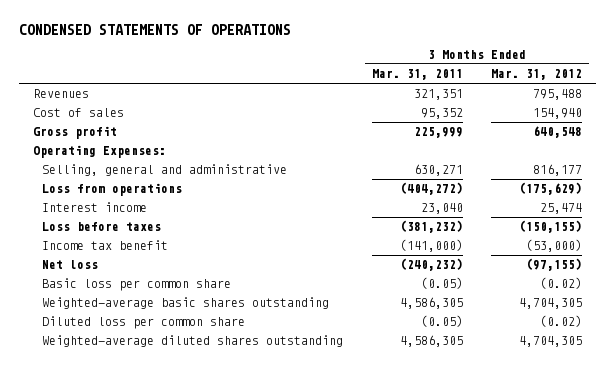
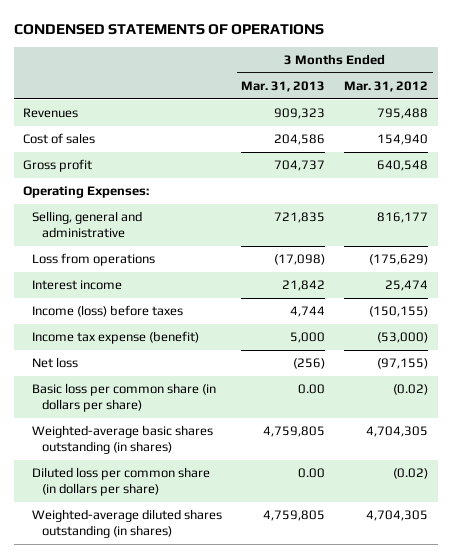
[371,69,463,81] Mar. 31, 2011 -> none
none -> [241,81,326,93] Mar. 31, 2013
[42,222,162,232] Loss before taxes -> [32,305,184,318] Income (loss) before taxes
[42,240,169,251] Income tax benefit -> [32,331,200,345] Income tax expense (benefit)
[42,278,232,292] Basic loss per common share -> [32,383,217,413] Basic loss per common share (in dollars per share)
[42,297,330,310] Weighted-average basic shares outstanding -> [32,425,214,455] Weighted-average basic shares outstanding (in shares)
[42,316,246,330] Diluted loss per common share -> [32,467,211,497] Diluted loss per common share (in dollars per share)
[42,335,344,348] Weighted-average diluted shares outstanding -> [32,509,223,539] Weighted-average diluted shares outstanding (in shares)

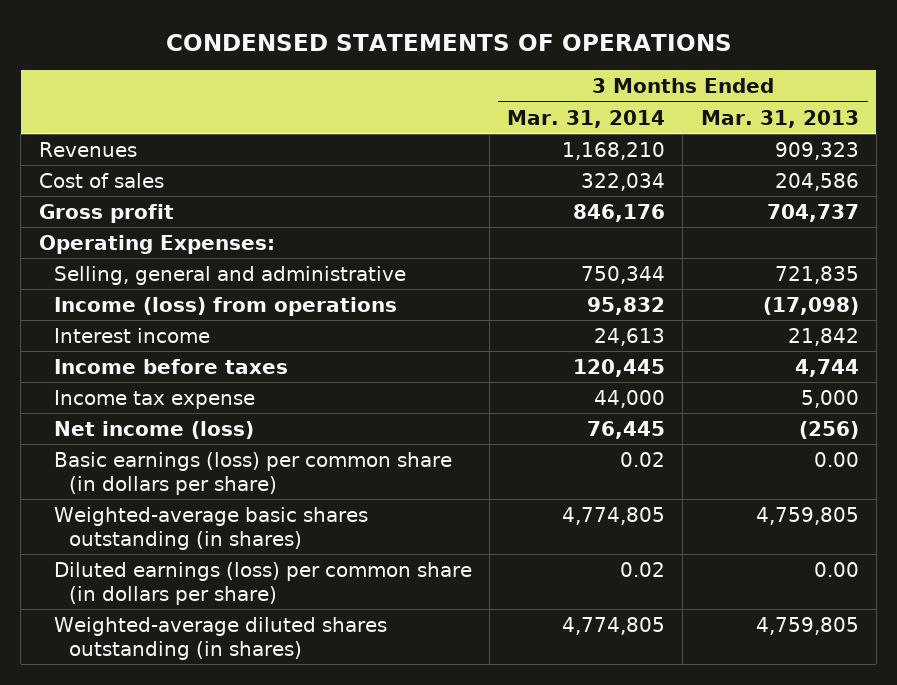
[344,81,429,93] Mar. 31, 2012 -> none
none -> [507,109,666,128] Mar. 31, 2014
[32,253,156,267] Loss from operations -> [53,296,397,316] Income (loss) from operations
[32,305,184,318] Income (loss) before taxes -> [53,358,288,374] Income before taxes
[32,331,200,345] Income tax expense (benefit) -> [53,389,255,409] Income tax expense
[32,357,79,369] Net loss -> [53,420,254,439] Net income (loss)
[32,383,217,413] Basic loss per common share (in dollars per share) -> [53,451,452,495] Basic earnings (loss) per common share (in dollars per share)
[32,467,211,497] Diluted loss per common share (in dollars per share) -> [53,561,472,605] Diluted earnings (loss) per common share (in dollars per share)

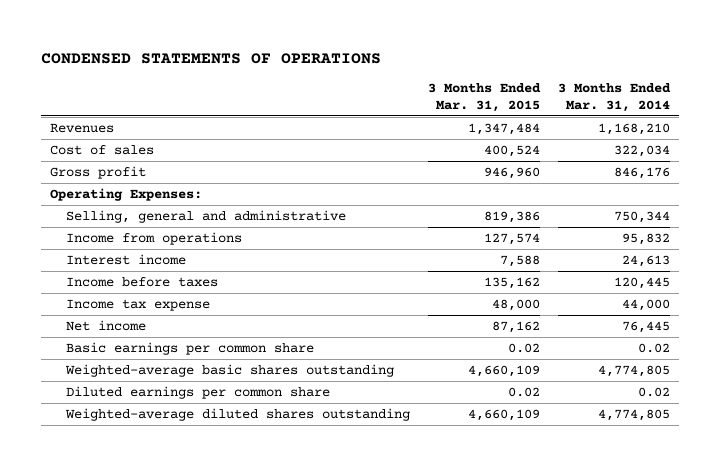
[700,109,859,128] Mar. 31, 2013 -> none
none -> [427,82,541,112] 3 Months Ended Mar. 31, 2015
[53,296,397,316] Income (loss) from operations -> [65,231,242,245] Income from operations
[53,420,254,439] Net income (loss) -> [65,319,146,331] Net income
[53,451,452,495] Basic earnings (loss) per common share (in dollars per share) -> [65,341,314,355] Basic earnings per common share
[53,506,368,550] Weighted-average basic shares outstanding (in shares) -> [64,363,394,377] Weighted-average basic shares outstanding
[53,561,472,605] Diluted earnings (loss) per common share (in dollars per share) -> [65,385,330,399] Diluted earnings per common share
[53,616,387,660] Weighted-average diluted shares outstanding (in shares) -> [64,407,410,421] Weighted-average diluted shares outstanding

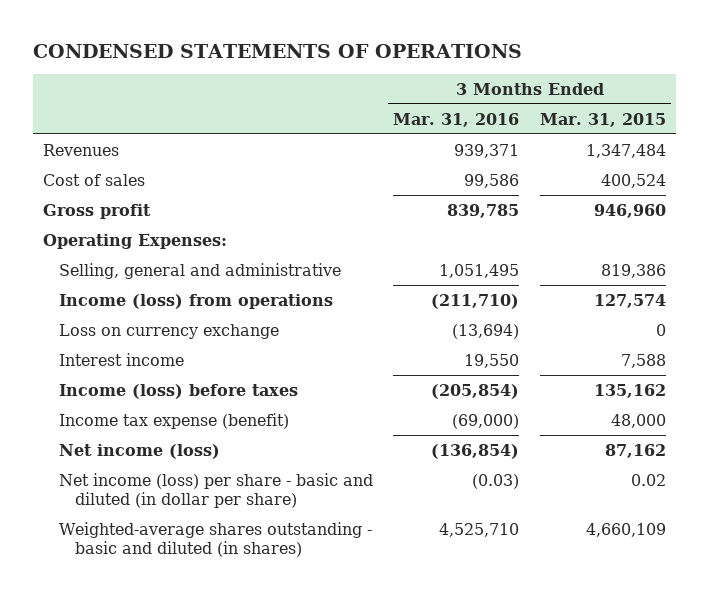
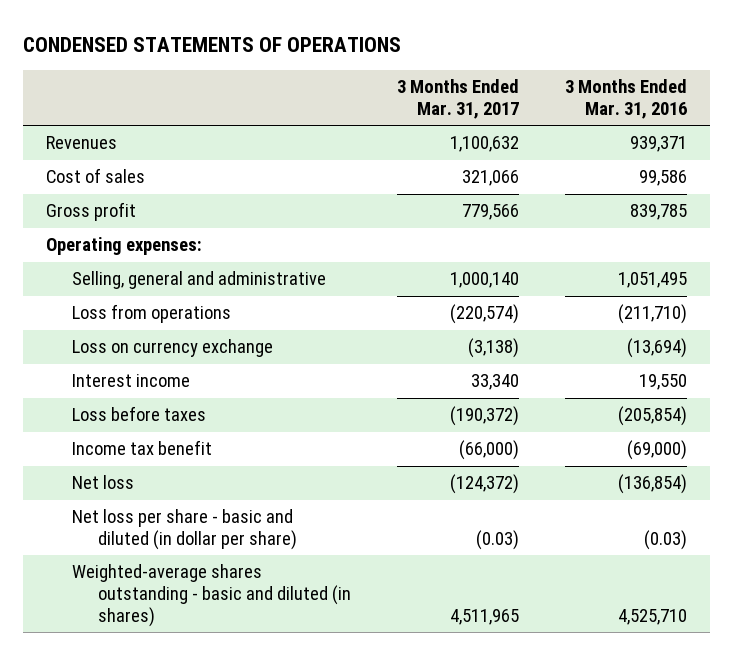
[539,112,666,127] Mar. 31, 2015 -> none
none -> [396,79,519,120] 3 Months Ended Mar. 31, 2017
[43,233,228,249] Operating Expenses: -> [46,237,203,256] Operating expenses:
[59,293,334,309] Income (loss) from operations -> [71,304,231,324] Loss from operations
[59,383,299,399] Income (loss) before taxes -> [71,406,206,422] Loss before taxes
[59,412,290,429] Income tax expense (benefit) -> [71,440,212,456] Income tax benefit
[59,443,221,459] Net income (loss) -> [71,475,134,490] Net loss
[59,472,374,509] Net income (loss) per share - basic and diluted (in dollar per share) -> [71,509,297,551] Net loss per share - basic and diluted (in dollar per share)

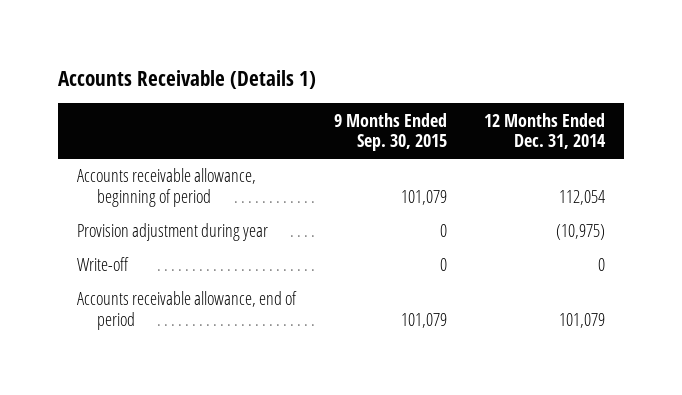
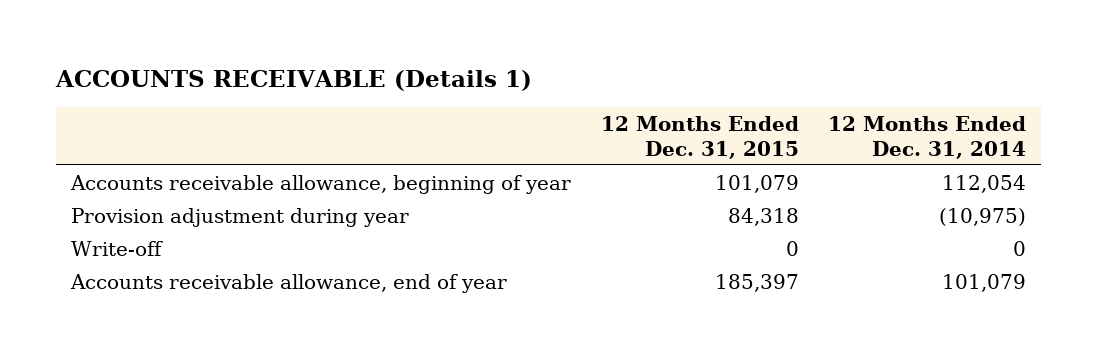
[58,69,317,89] Accounts Receivable (Details 1) -> [54,70,532,92] ACCOUNTS RECEIVABLE (Details 1)
[333,112,447,152] 9 Months Ended Sep. 30, 2015 -> none
none -> [600,116,799,159] 12 Months Ended Dec. 31, 2015
[77,168,257,207] Accounts receivable allowance, beginning of period -> [69,174,571,194] Accounts receivable allowance, beginning of year
[77,291,298,330] Accounts receivable allowance, end of period -> [69,273,507,293] Accounts receivable allowance, end of year

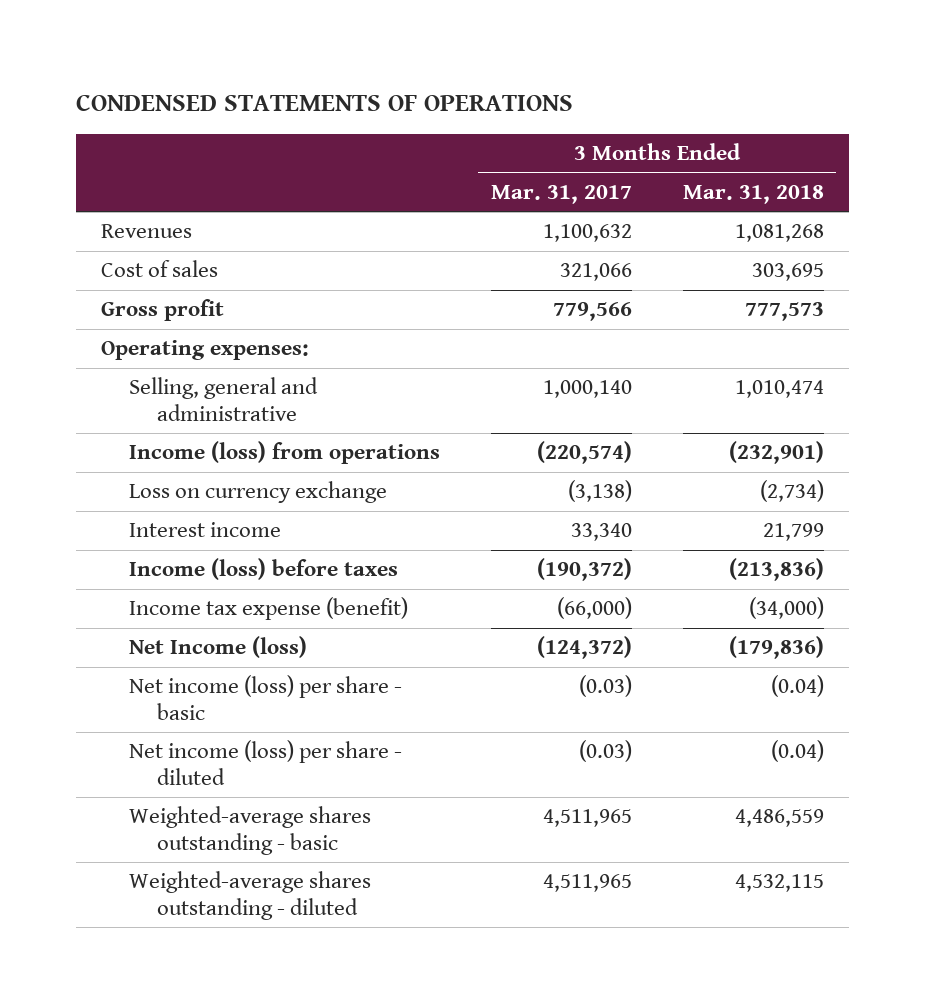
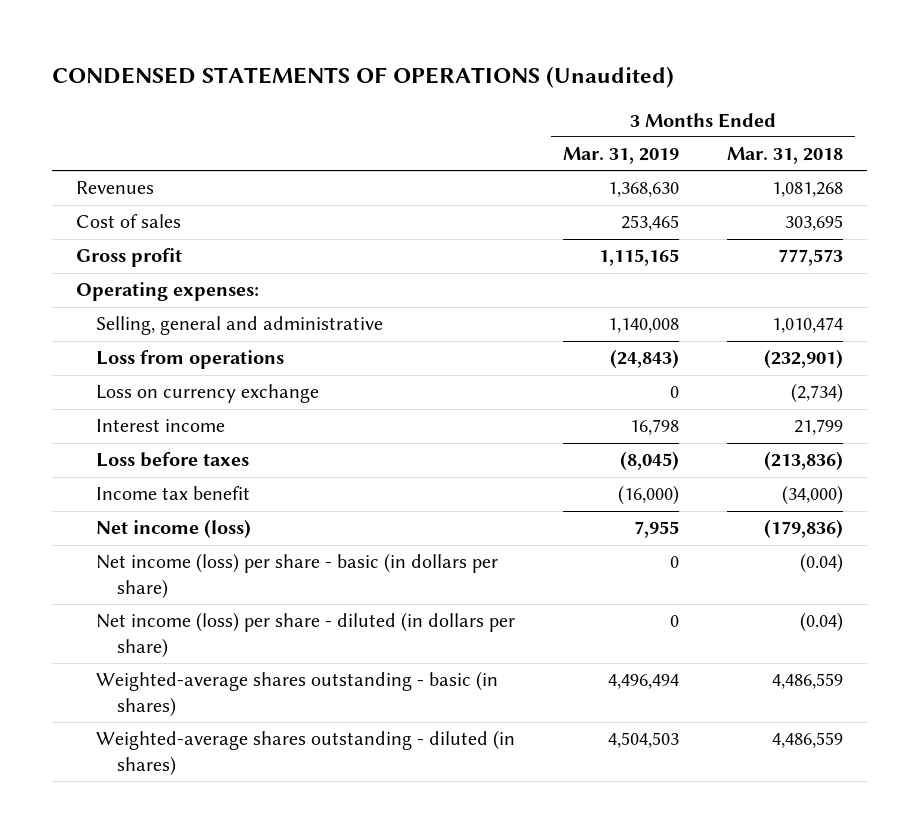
[76,94,574,112] CONDENSED STATEMENTS OF OPERATIONS -> [51,66,674,89] CONDENSED STATEMENTS OF OPERATIONS (Unaudited)
[491,184,633,204] Mar. 31, 2017 -> none
none -> [563,147,680,165] Mar. 31, 2019
[129,441,441,465] Income (loss) from operations -> [96,350,285,370] Loss from operations
[129,558,399,581] Income (loss) before taxes -> [96,452,250,468] Loss before taxes
[129,597,409,621] Income tax expense (benefit) -> [96,486,251,501] Income tax benefit
[129,636,308,659] Net Income (loss) -> [96,519,252,540] Net income (loss)
[129,675,403,720] Net income (loss) per share - basic -> [96,553,499,599] Net income (loss) per share - basic (in dollars per share)
[129,740,403,785] Net income (loss) per share - diluted -> [96,612,516,658] Net income (loss) per share - diluted (in dollars per share)
[129,806,372,855] Weighted-average shares outstanding - basic -> [96,671,499,717] Weighted-average shares outstanding - basic (in shares)
[129,871,372,920] Weighted-average shares outstanding - diluted -> [96,730,516,776] Weighted-average shares outstanding - diluted (in shares)
[734,874,824,893] 4,532,115 -> [772,732,844,749] 4,486,559

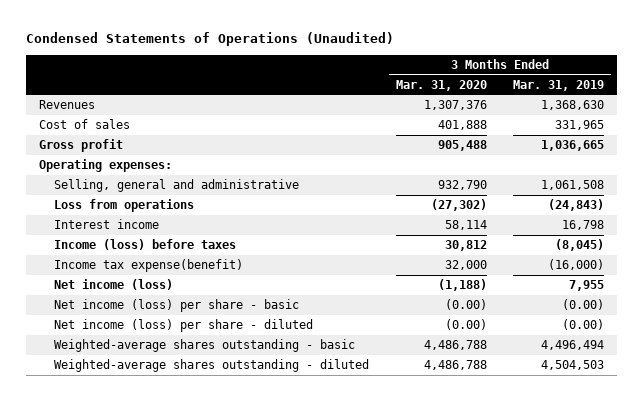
[51,66,674,89] CONDENSED STATEMENTS OF OPERATIONS (Unaudited) -> [25,32,394,47] Condensed Statements of Operations (Unaudited)
[727,147,844,165] Mar. 31, 2018 -> none
none -> [395,79,487,91] Mar. 31, 2020
[621,215,680,232] 253,465 -> [555,120,605,131] 331,965
[599,249,680,267] 1,115,165 -> [541,140,605,152] 1,036,665
[608,318,680,334] 1,140,008 -> [541,180,605,191] 1,061,508
[96,384,320,404] Loss on currency exchange -> none
[96,452,250,468] Loss before taxes -> [54,239,237,251] Income (loss) before taxes
[96,486,251,501] Income tax benefit -> [54,259,244,273] Income tax expense(benefit)
[96,553,499,599] Net income (loss) per share - basic (in dollars per share) -> [54,299,300,313] Net income (loss) per share - basic
[670,556,680,569] 0 -> [562,299,605,311] (0.00)
[96,612,516,658] Net income (loss) per share - diluted (in dollars per share) -> [54,319,314,333] Net income (loss) per share - diluted
[670,615,680,628] 0 -> [562,319,605,331] (0.00)
[96,671,499,717] Weighted-average shares outstanding - basic (in shares) -> [54,339,356,353] Weighted-average shares outstanding - basic
[96,730,516,776] Weighted-average shares outstanding - diluted (in shares) -> [54,359,370,373] Weighted-average shares outstanding - diluted

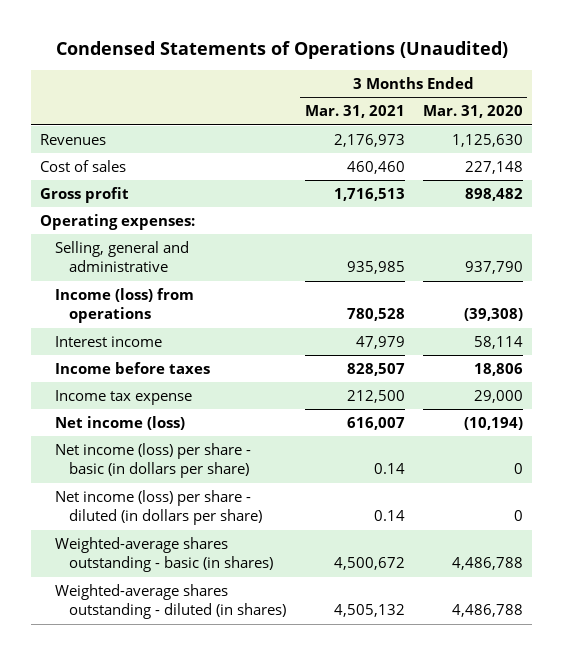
[513,79,605,91] Mar. 31, 2019 -> none
none -> [304,105,405,119] Mar. 31, 2021
[423,100,487,111] 1,307,376 -> [451,134,523,148] 1,125,630
[437,120,487,131] 401,888 -> [464,161,523,175] 227,148
[437,140,487,152] 905,488 -> [464,188,523,202] 898,482
[437,180,487,191] 932,790 -> [464,261,523,275] 937,790
[54,199,195,213] Loss from operations -> [54,288,194,324] Income (loss) from operations
[430,199,487,212] (27,302) -> [463,308,523,322] (39,308)
[54,239,237,251] Income (loss) before taxes -> [54,362,210,375] Income before taxes
[444,240,487,252] 30,812 -> [473,363,523,377] 18,806
[54,259,244,273] Income tax expense(benefit) -> [54,390,192,406] Income tax expense
[444,260,487,271] 32,000 -> [473,390,523,404] 29,000
[437,279,487,292] (1,188) -> [463,417,523,431] (10,194)
[54,299,300,313] Net income (loss) per share - basic -> [54,443,251,479] Net income (loss) per share - basic (in dollars per share)
[444,299,487,311] (0.00) -> [513,463,523,475] 0
[54,319,314,333] Net income (loss) per share - diluted -> [54,490,263,526] Net income (loss) per share - diluted (in dollars per share)
[444,319,487,331] (0.00) -> [513,510,523,522] 0
[54,339,356,353] Weighted-average shares outstanding - basic -> [54,537,274,573] Weighted-average shares outstanding - basic (in shares)
[54,359,370,373] Weighted-average shares outstanding - diluted -> [54,584,287,620] Weighted-average shares outstanding - diluted (in shares)

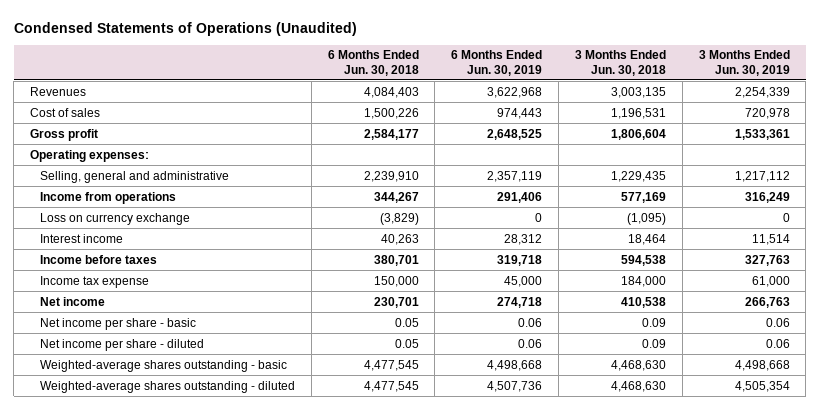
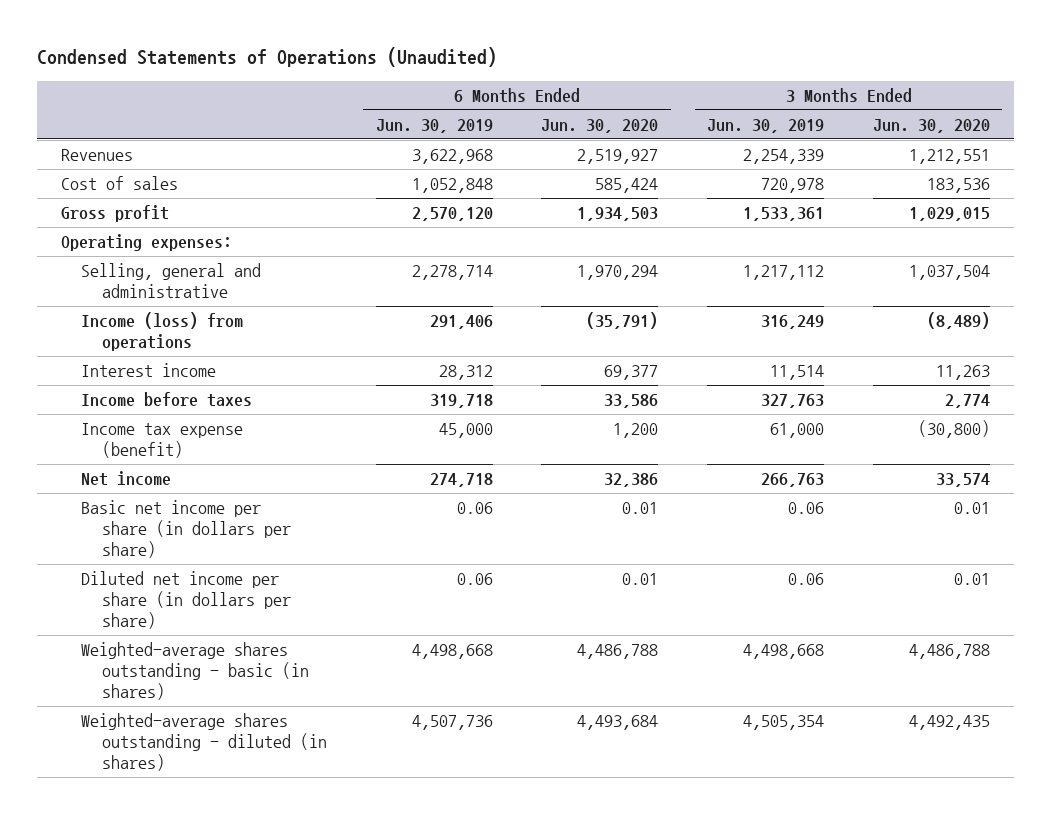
[327,50,419,76] 6 Months Ended Jun. 30, 2018 -> none
[574,50,666,76] 3 Months Ended Jun. 30, 2018 -> none
none -> [541,118,659,133] Jun. 30, 2020
none -> [873,118,991,133] Jun. 30, 2020
[497,107,543,119] 974,443 -> [411,178,493,194] 1,052,848
[487,128,543,140] 2,648,525 -> [411,207,493,222] 2,570,120
[40,212,191,225] Loss on currency exchange -> none
[487,170,543,182] 2,357,119 -> [411,265,493,281] 2,278,714
[40,191,177,204] Income from operations -> [81,312,244,351] Income (loss) from operations
[40,275,150,288] Income tax expense -> [81,423,244,458] Income tax expense (benefit)
[40,317,197,330] Net income per share - basic -> [81,500,291,558] Basic net income per share (in dollars per share)
[40,338,205,351] Net income per share - diluted -> [81,571,291,629] Diluted net income per share (in dollars per share)
[40,359,288,372] Weighted-average shares outstanding - basic -> [81,642,309,700] Weighted-average shares outstanding - basic (in shares)
[40,380,296,393] Weighted-average shares outstanding - diluted -> [81,713,327,771] Weighted-average shares outstanding - diluted (in shares)

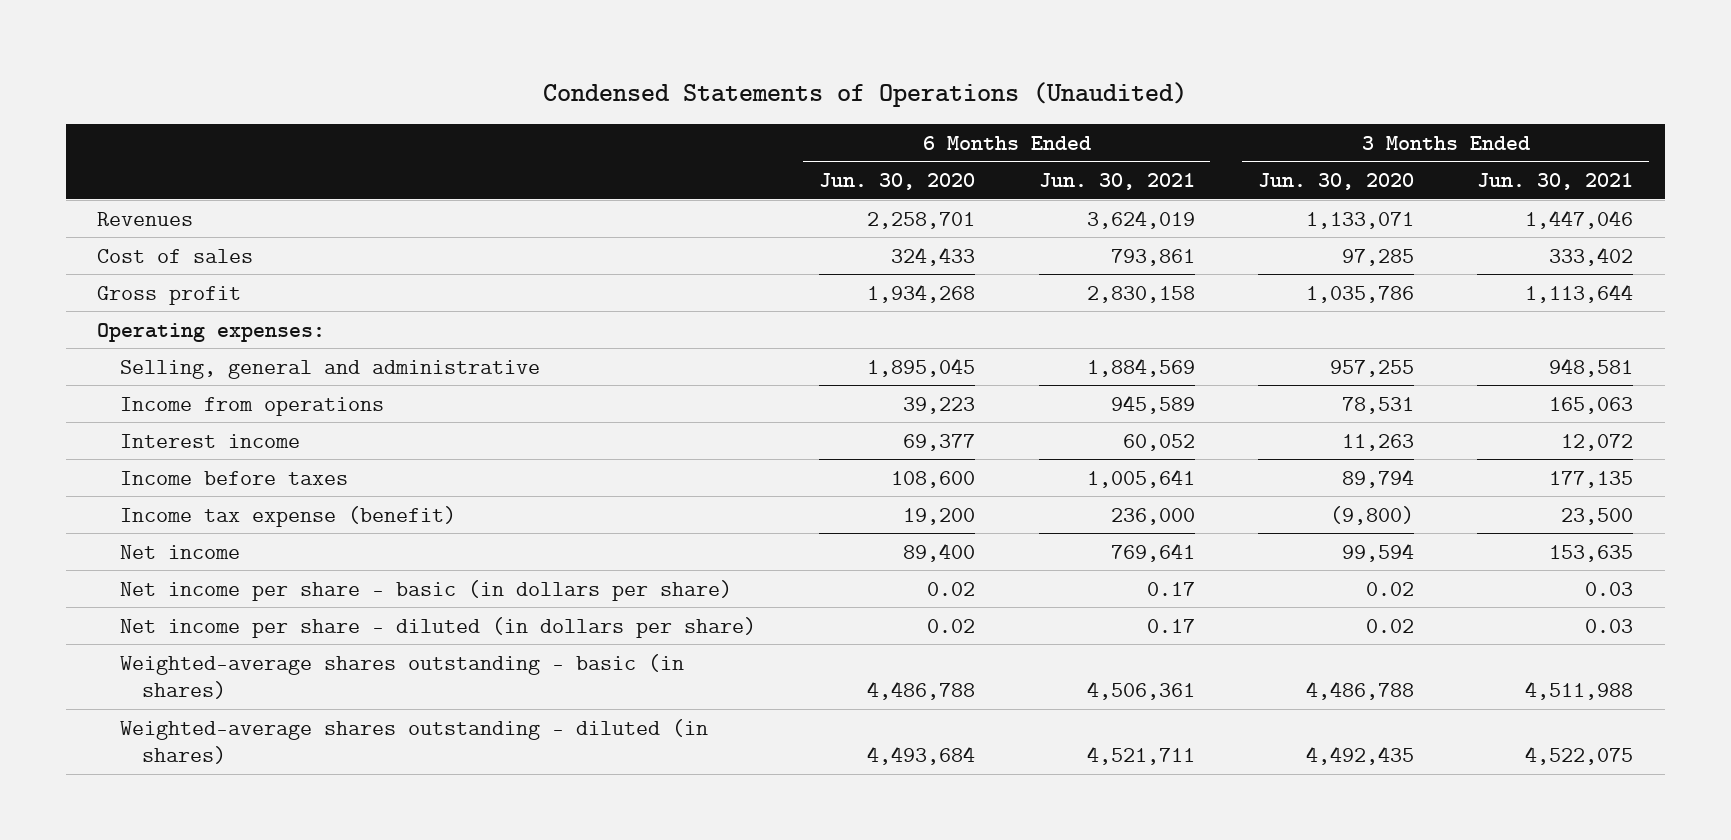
[375,118,493,133] Jun. 30, 2019 -> none
[707,118,825,133] Jun. 30, 2019 -> none
none -> [1038,173,1195,191] Jun. 30, 2021
none -> [1477,173,1634,191] Jun. 30, 2021
[577,149,659,165] 2,519,927 -> [867,211,976,229] 2,258,701
[909,149,991,165] 1,212,551 -> [1306,211,1415,229] 1,133,071
[595,178,659,194] 585,424 -> [891,246,976,266] 324,433
[927,178,991,194] 183,536 -> [1342,248,1415,266] 97,285
[577,207,659,222] 1,934,503 -> [867,283,976,303] 1,934,268
[909,207,991,222] 1,029,015 -> [1306,285,1415,303] 1,035,786
[577,265,659,281] 1,970,294 -> [867,357,976,377] 1,895,045
[909,265,991,281] 1,037,504 -> [1330,359,1415,377] 957,255
[81,312,244,351] Income (loss) from operations -> [119,396,384,416] Income from operations
[586,312,659,330] (35,791) -> [903,396,976,414] 39,223
[927,312,991,330] (8,489) -> [1342,396,1415,414] 78,531
[604,394,659,409] 33,586 -> [891,470,976,488] 108,600
[945,394,991,409] 2,774 -> [1342,468,1415,488] 89,794
[613,423,659,439] 1,200 -> [903,507,976,525] 19,200
[918,420,991,439] (30,800) -> [1330,505,1415,525] (9,800)
[604,473,659,488] 32,386 -> [903,542,976,562] 89,400
[936,473,991,488] 33,574 -> [1342,542,1415,562] 99,594
[81,500,291,558] Basic net income per share (in dollars per share) -> [119,579,732,601] Net income per share - basic (in dollars per share)
[622,502,659,515] 0.01 -> [927,581,976,596] 0.02
[954,502,991,515] 0.01 -> [1366,581,1415,596] 0.02
[81,571,291,629] Diluted net income per share (in dollars per share) -> [119,616,756,638] Net income per share - diluted (in dollars per share)
[622,573,659,586] 0.01 -> [927,618,976,633] 0.02
[954,573,991,586] 0.01 -> [1366,618,1415,633] 0.02

